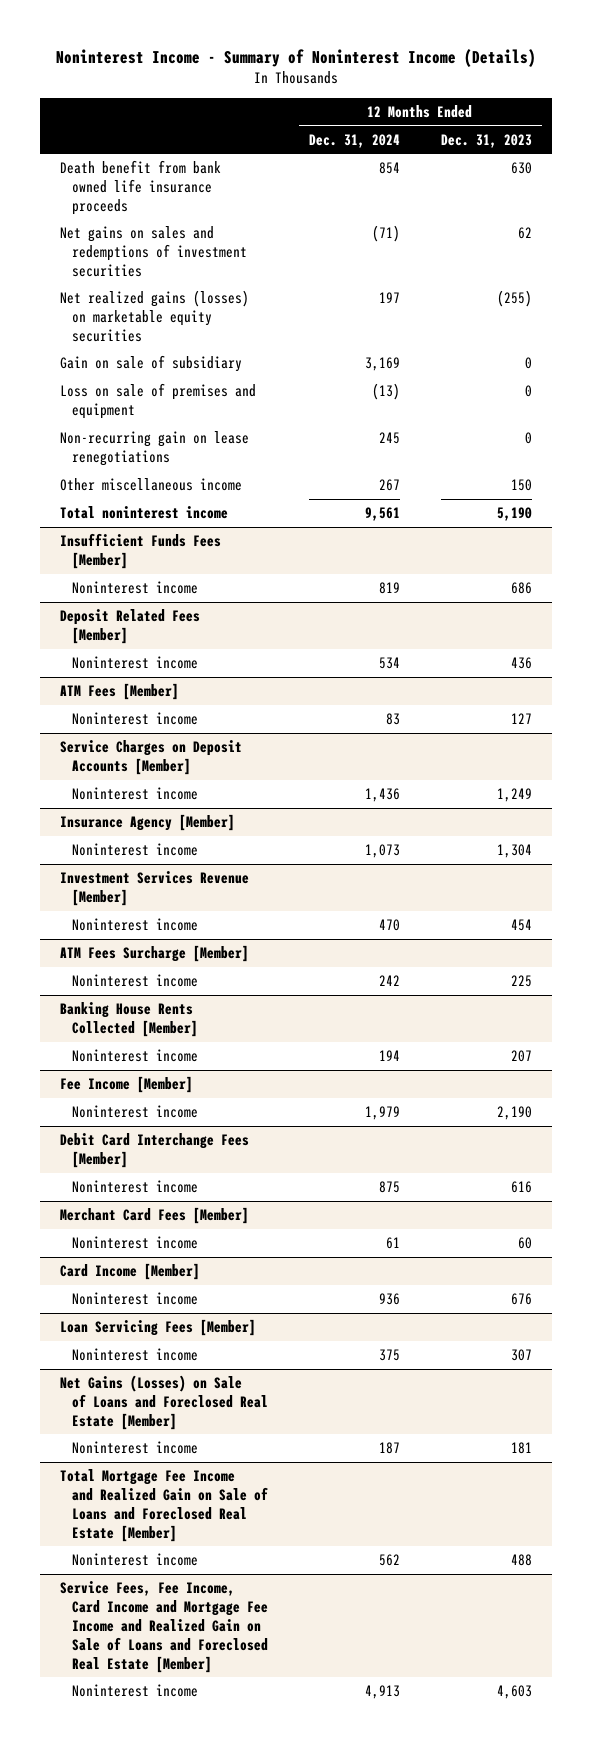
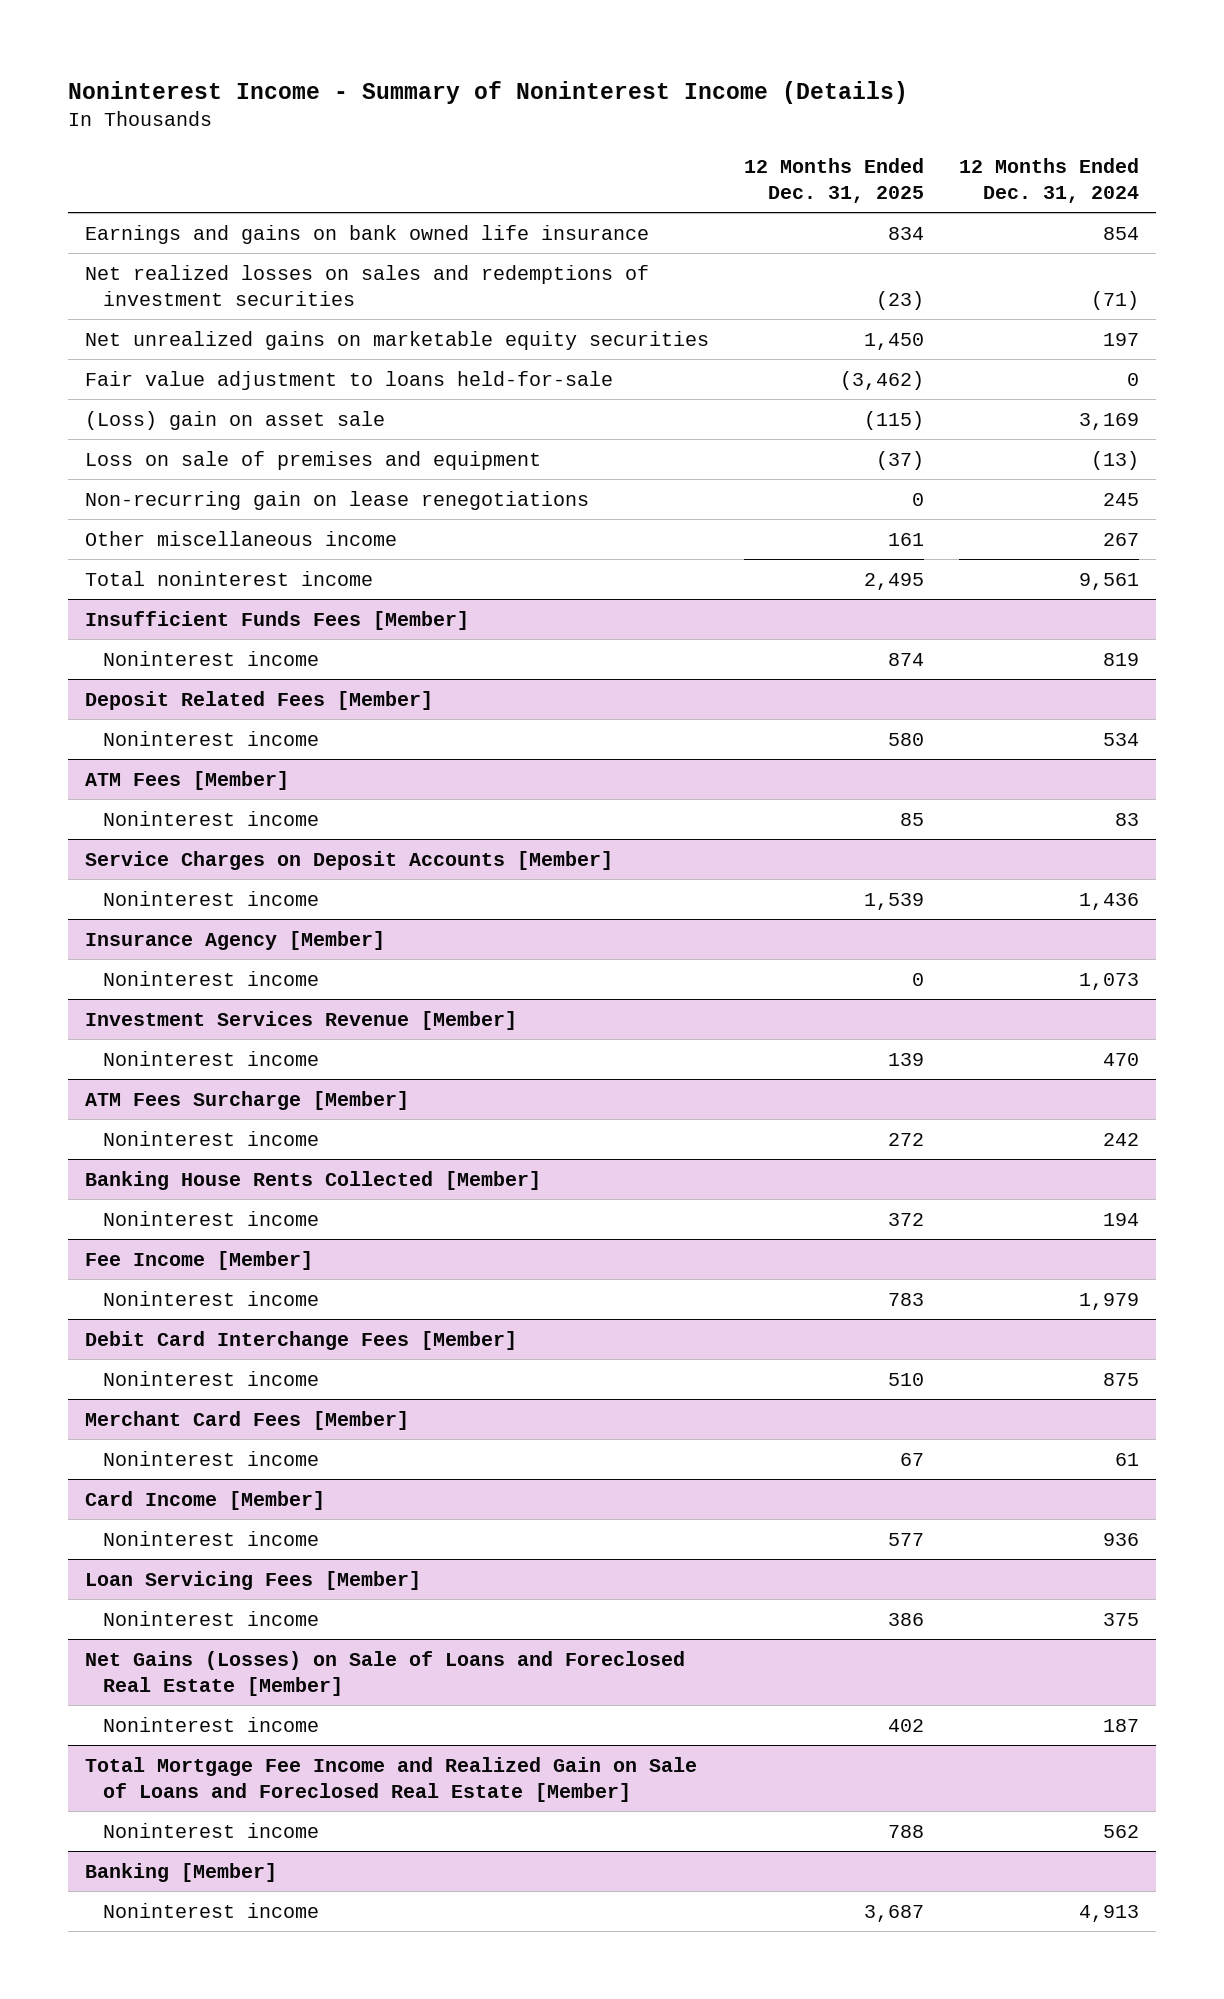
[440,133,532,148] Dec. 31, 2023 -> none
none -> [743,157,924,203] 12 Months Ended Dec. 31, 2025
[60,160,222,215] Death benefit from bank owned life insurance proceeds -> [85,224,650,244] Earnings and gains on bank owned life insurance
[60,226,247,277] Net gains on sales and redemptions of investment securities -> [85,264,650,306] Net realized losses on sales and redemptions of investment securities
[60,290,250,342] Net realized gains (losses) on marketable equity securities -> [85,330,710,350] Net unrealized gains on marketable equity securities
none -> [85,370,614,390] Fair value adjustment to loans held-for-sale
[60,355,243,373] Gain on sale of subsidiary -> [85,410,386,430] (Loss) gain on asset sale
[60,1581,268,1673] Service Fees, Fee Income, Card Income and Mortgage Fee Income and Realized Gain on Sale of Loans and Foreclosed Real Estate [Member] -> [85,1862,278,1882] Banking [Member]

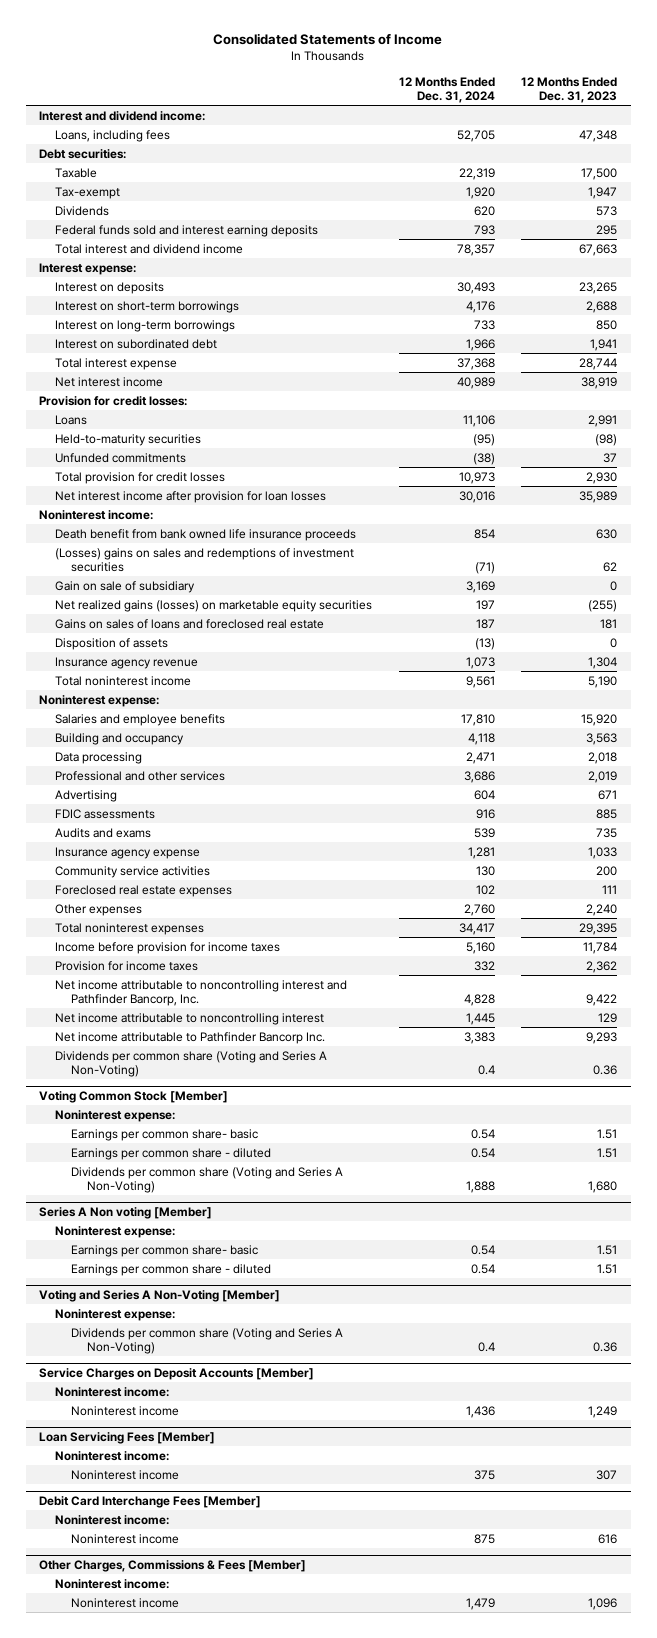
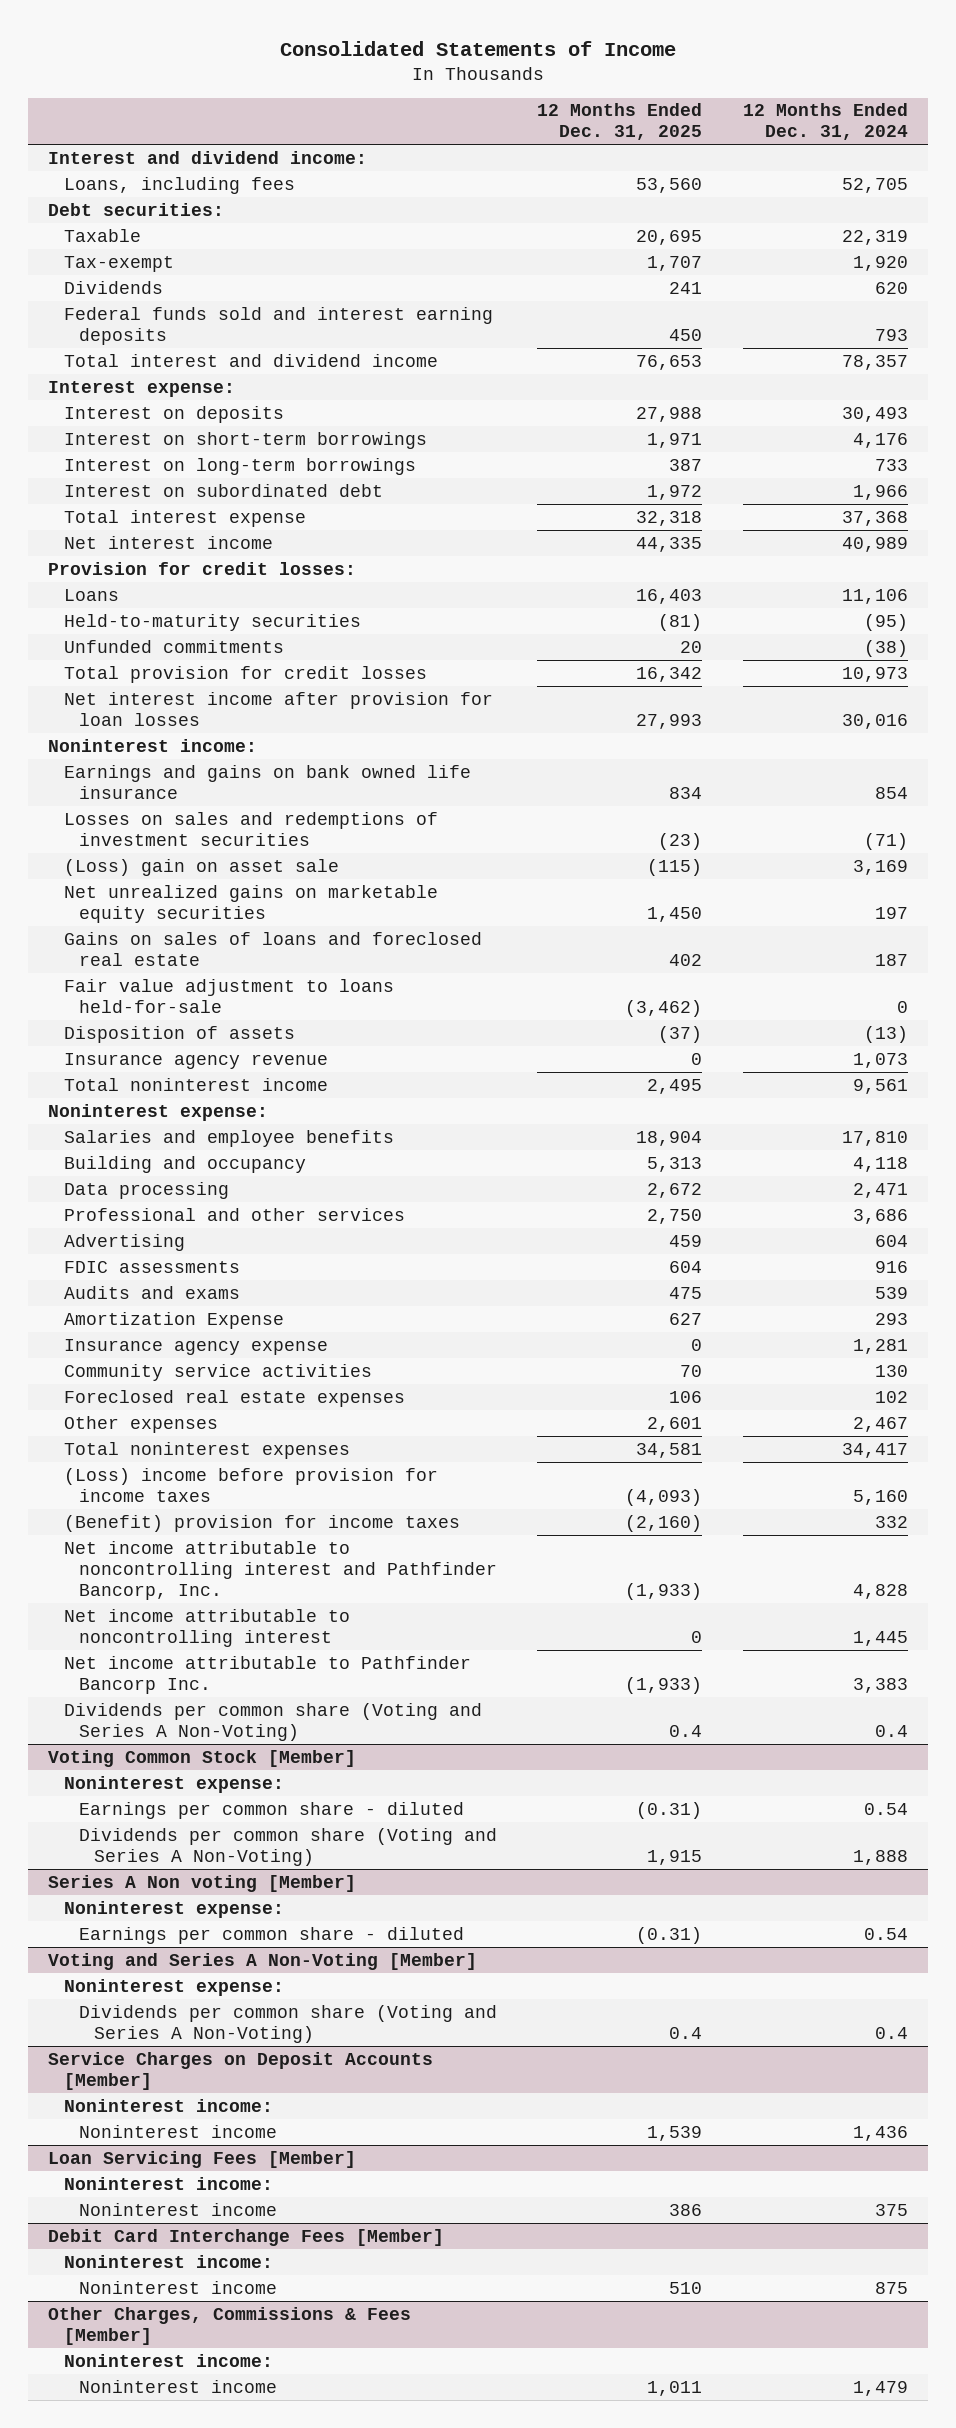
[521,76,618,103] 12 Months Ended Dec. 31, 2023 -> none
none -> [537,103,703,141] 12 Months Ended Dec. 31, 2025
[55,528,357,541] Death benefit from bank owned life insurance proceeds -> [63,764,471,799] Earnings and gains on bank owned life insurance
[55,547,355,572] (Losses) gains on sales and redemptions of investment securities -> [63,811,438,846] Losses on sales and redemptions of investment securities
[55,580,196,593] Gain on sale of subsidiary -> [63,858,339,876] (Loss) gain on asset sale
[55,599,373,612] Net realized gains (losses) on marketable equity securities -> [63,884,438,923] Net unrealized gains on marketable equity securities
none -> [63,978,394,1013] Fair value adjustment to loans held-for-sale
none -> [63,1311,284,1329] Amortization Expense
[463,903,495,916] 2,760 -> [852,1416,908,1432] 2,467
[55,941,281,954] Income before provision for income taxes -> [63,1467,438,1502] (Loss) income before provision for income taxes
[55,960,199,971] Provision for income taxes -> [63,1514,460,1532] (Benefit) provision for income taxes
[70,1128,258,1141] Earnings per common share- basic -> none
[70,1244,258,1257] Earnings per common share- basic -> none

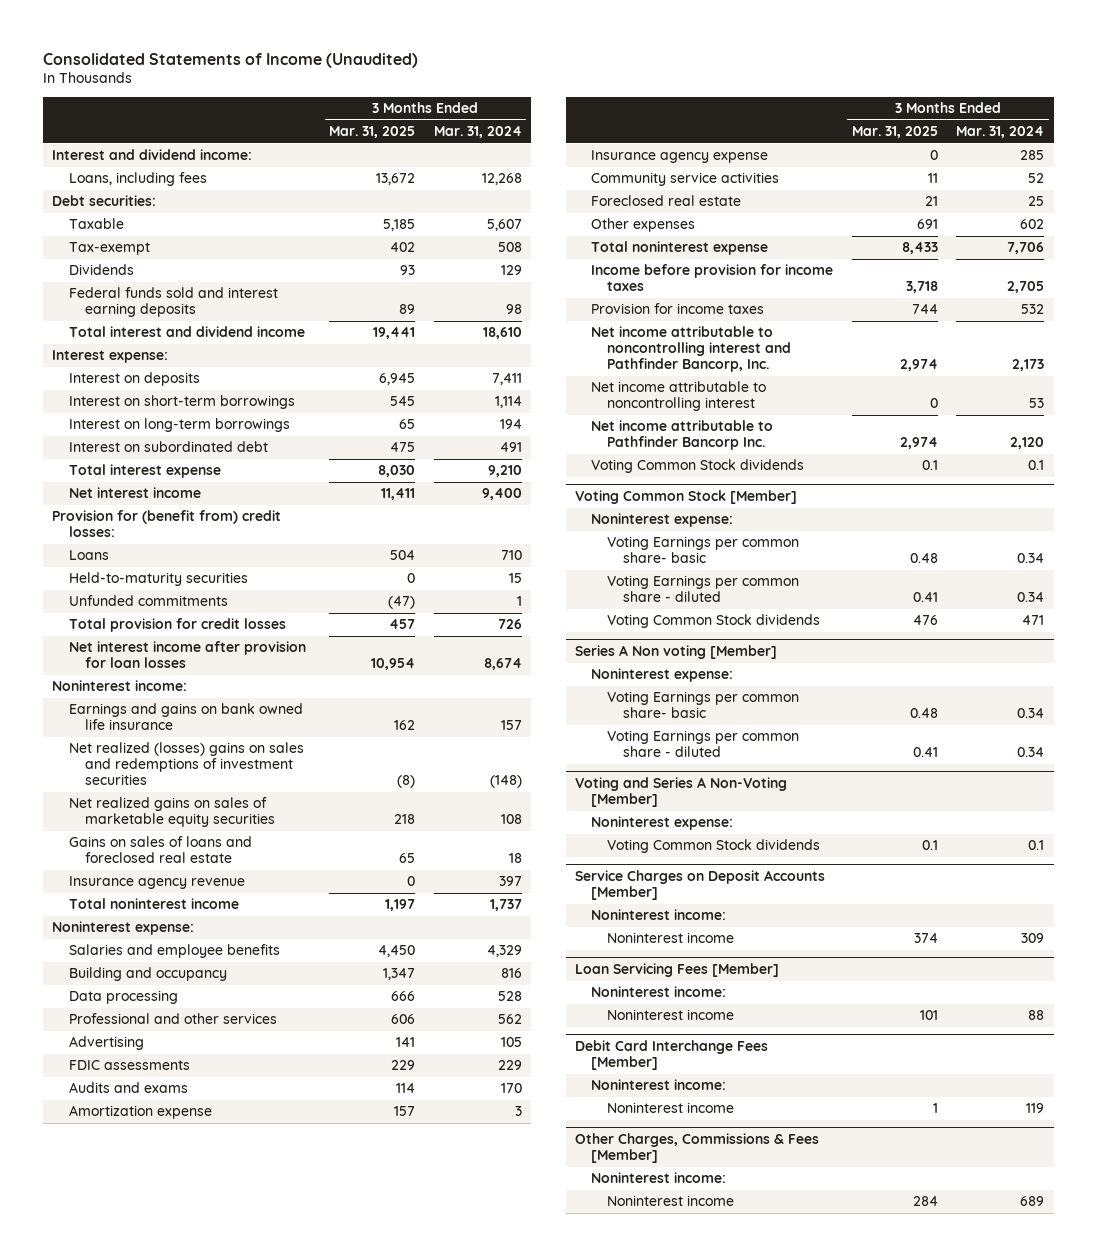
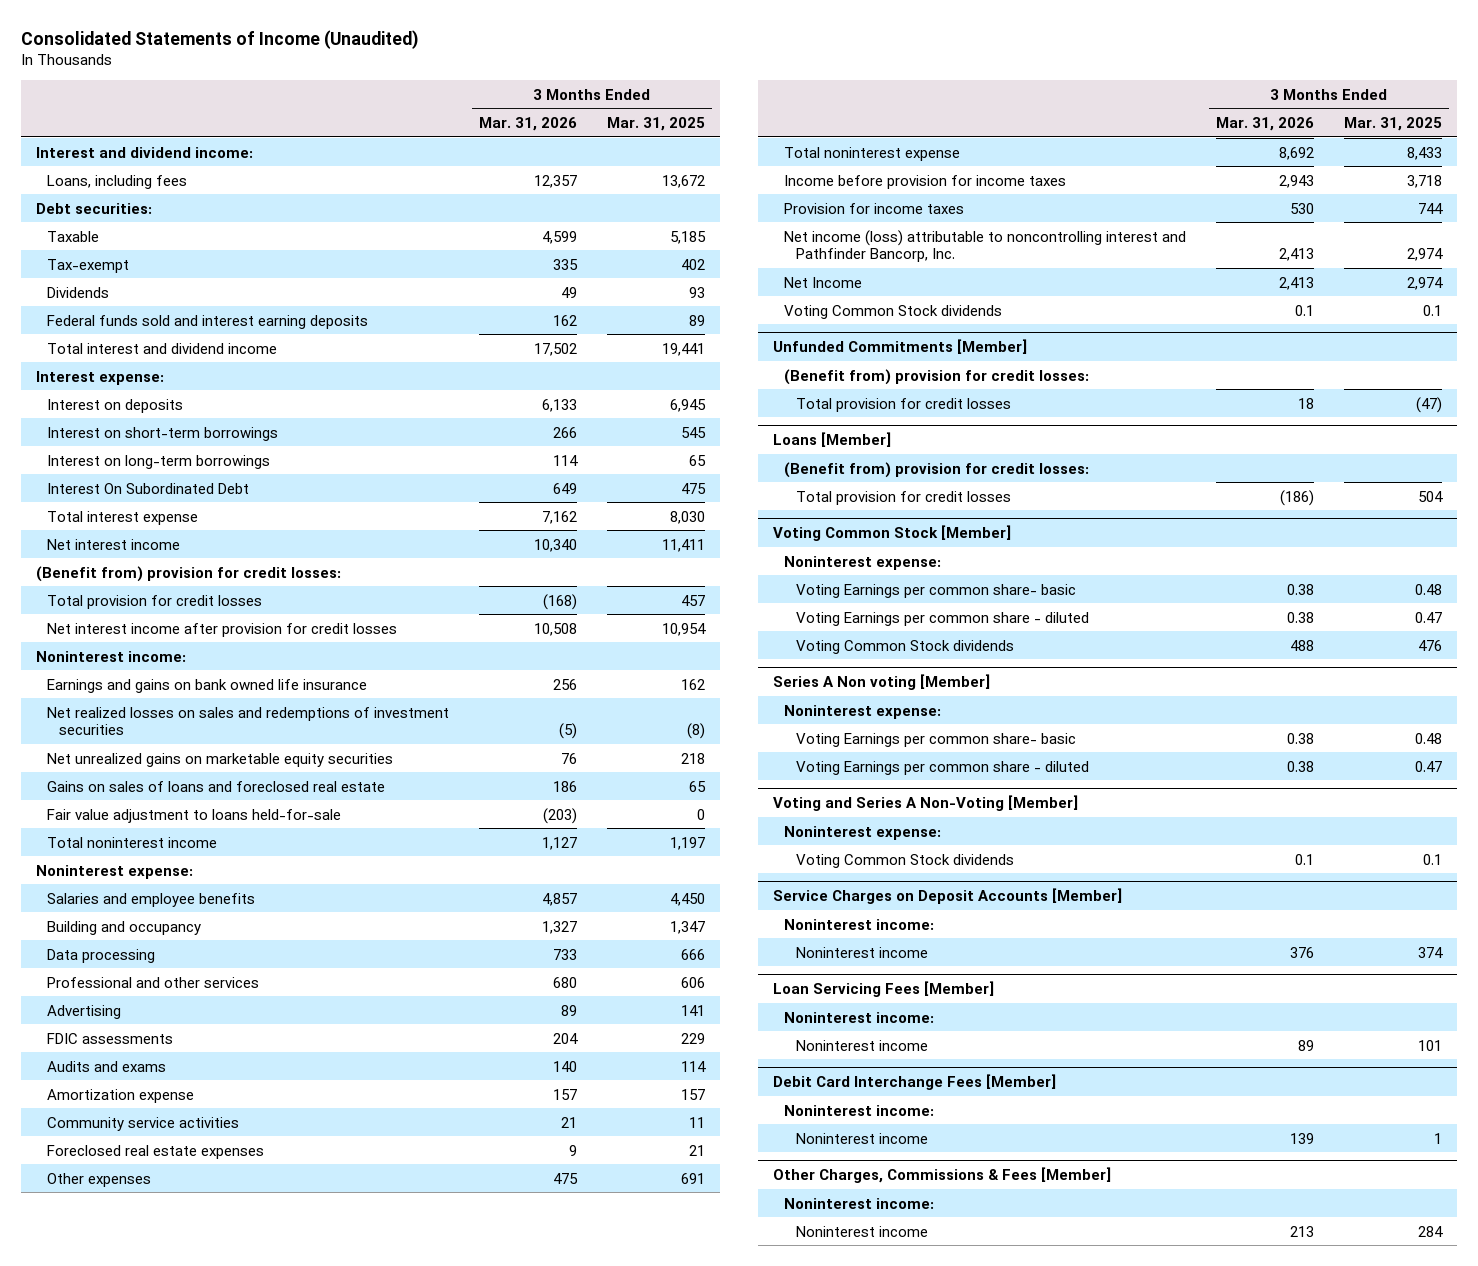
[433,126,522,139] Mar. 31, 2024 -> none
none -> [479,117,578,132] Mar. 31, 2026
[68,441,268,453] Interest on subordinated debt -> [47,482,250,494] Interest On Subordinated Debt
[68,550,109,561] Loans -> none
[68,572,248,587] Held-to-maturity securities -> none
[68,595,228,607] Unfunded commitments -> none
[52,510,282,538] Provision for (benefit from) credit losses: -> [35,565,341,582] (Benefit from) provision for credit losses:
[68,641,306,669] Net interest income after provision for loan losses -> [47,622,398,637] Net interest income after provision for credit losses
[68,742,304,786] Net realized (losses) gains on sales and redemptions of investment securities -> [47,706,450,736] Net realized losses on sales and redemptions of investment securities
[68,797,275,828] Net realized gains on sales of marketable equity securities -> [47,752,394,767] Net unrealized gains on marketable equity securities
[68,876,245,890] Insurance agency revenue -> none
none -> [47,808,342,823] Fair value adjustment to loans held-for-sale
[591,150,769,164] Insurance agency expense -> none
[591,195,742,207] Foreclosed real estate -> [47,1144,265,1159] Foreclosed real estate expenses
[591,381,767,412] Net income attributable to noncontrolling interest -> none
[591,326,792,373] Net income attributable to noncontrolling interest and Pathfinder Bancorp, Inc. -> [784,229,1187,263] Net income (loss) attributable to noncontrolling interest and Pathfinder Bancorp, Inc.
[591,420,774,451] Net income attributable to Pathfinder Bancorp Inc. -> [784,276,863,288] Net Income
none -> [772,339,1027,355] Unfunded Commitments [Member]
none -> [784,368,1090,385] (Benefit from) provision for credit losses:
none -> [796,397,1012,412] Total provision for credit losses
none -> [772,432,891,448] Loans [Member]
none -> [784,461,1090,478] (Benefit from) provision for credit losses:
none -> [796,490,1012,505] Total provision for credit losses
[912,592,938,603] 0.41 -> [1415,611,1443,623] 0.47
[912,747,938,758] 0.41 -> [1415,760,1443,772] 0.47

